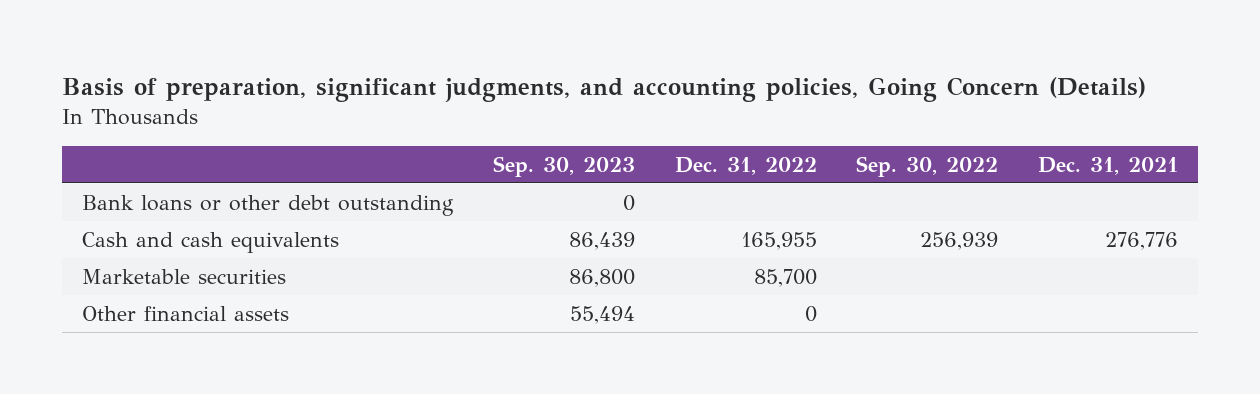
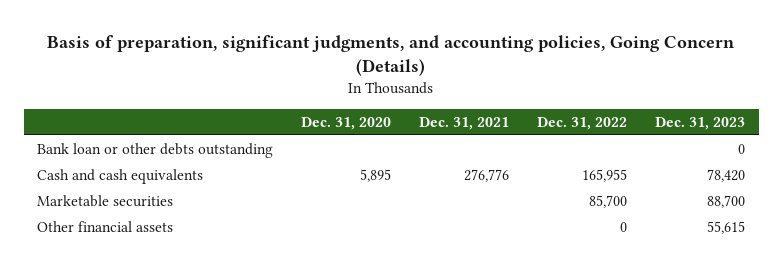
[492,155,635,177] Sep. 30, 2023 -> none
[856,155,999,177] Sep. 30, 2022 -> none
none -> [301,116,392,130] Dec. 31, 2020
none -> [654,116,745,130] Dec. 31, 2023
[81,194,454,216] Bank loans or other debt outstanding -> [37,143,274,159] Bank loan or other debts outstanding

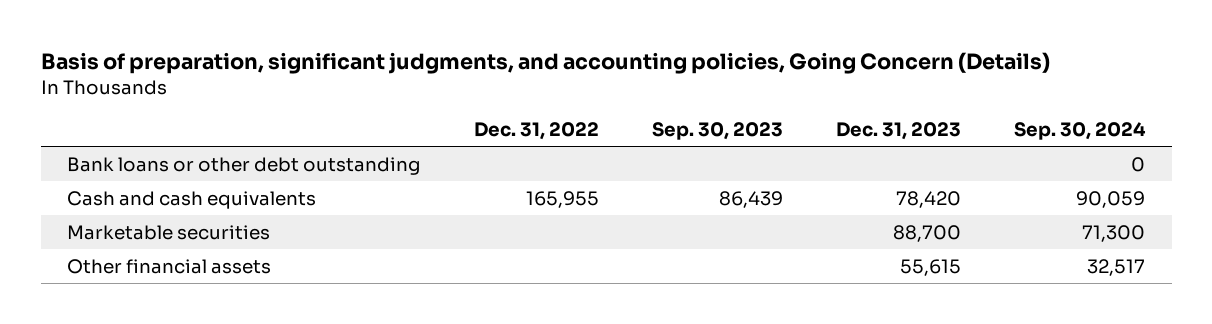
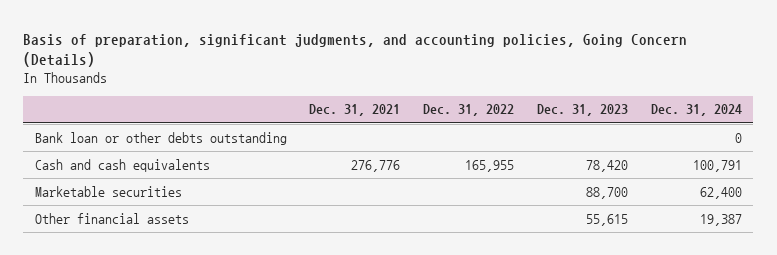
[651,121,783,140] Sep. 30, 2023 -> none
[1014,121,1147,140] Sep. 30, 2024 -> none
none -> [309,104,401,117] Dec. 31, 2021
none -> [650,104,742,117] Dec. 31, 2024
[67,156,421,175] Bank loans or other debt outstanding -> [34,131,287,145] Bank loan or other debts outstanding

